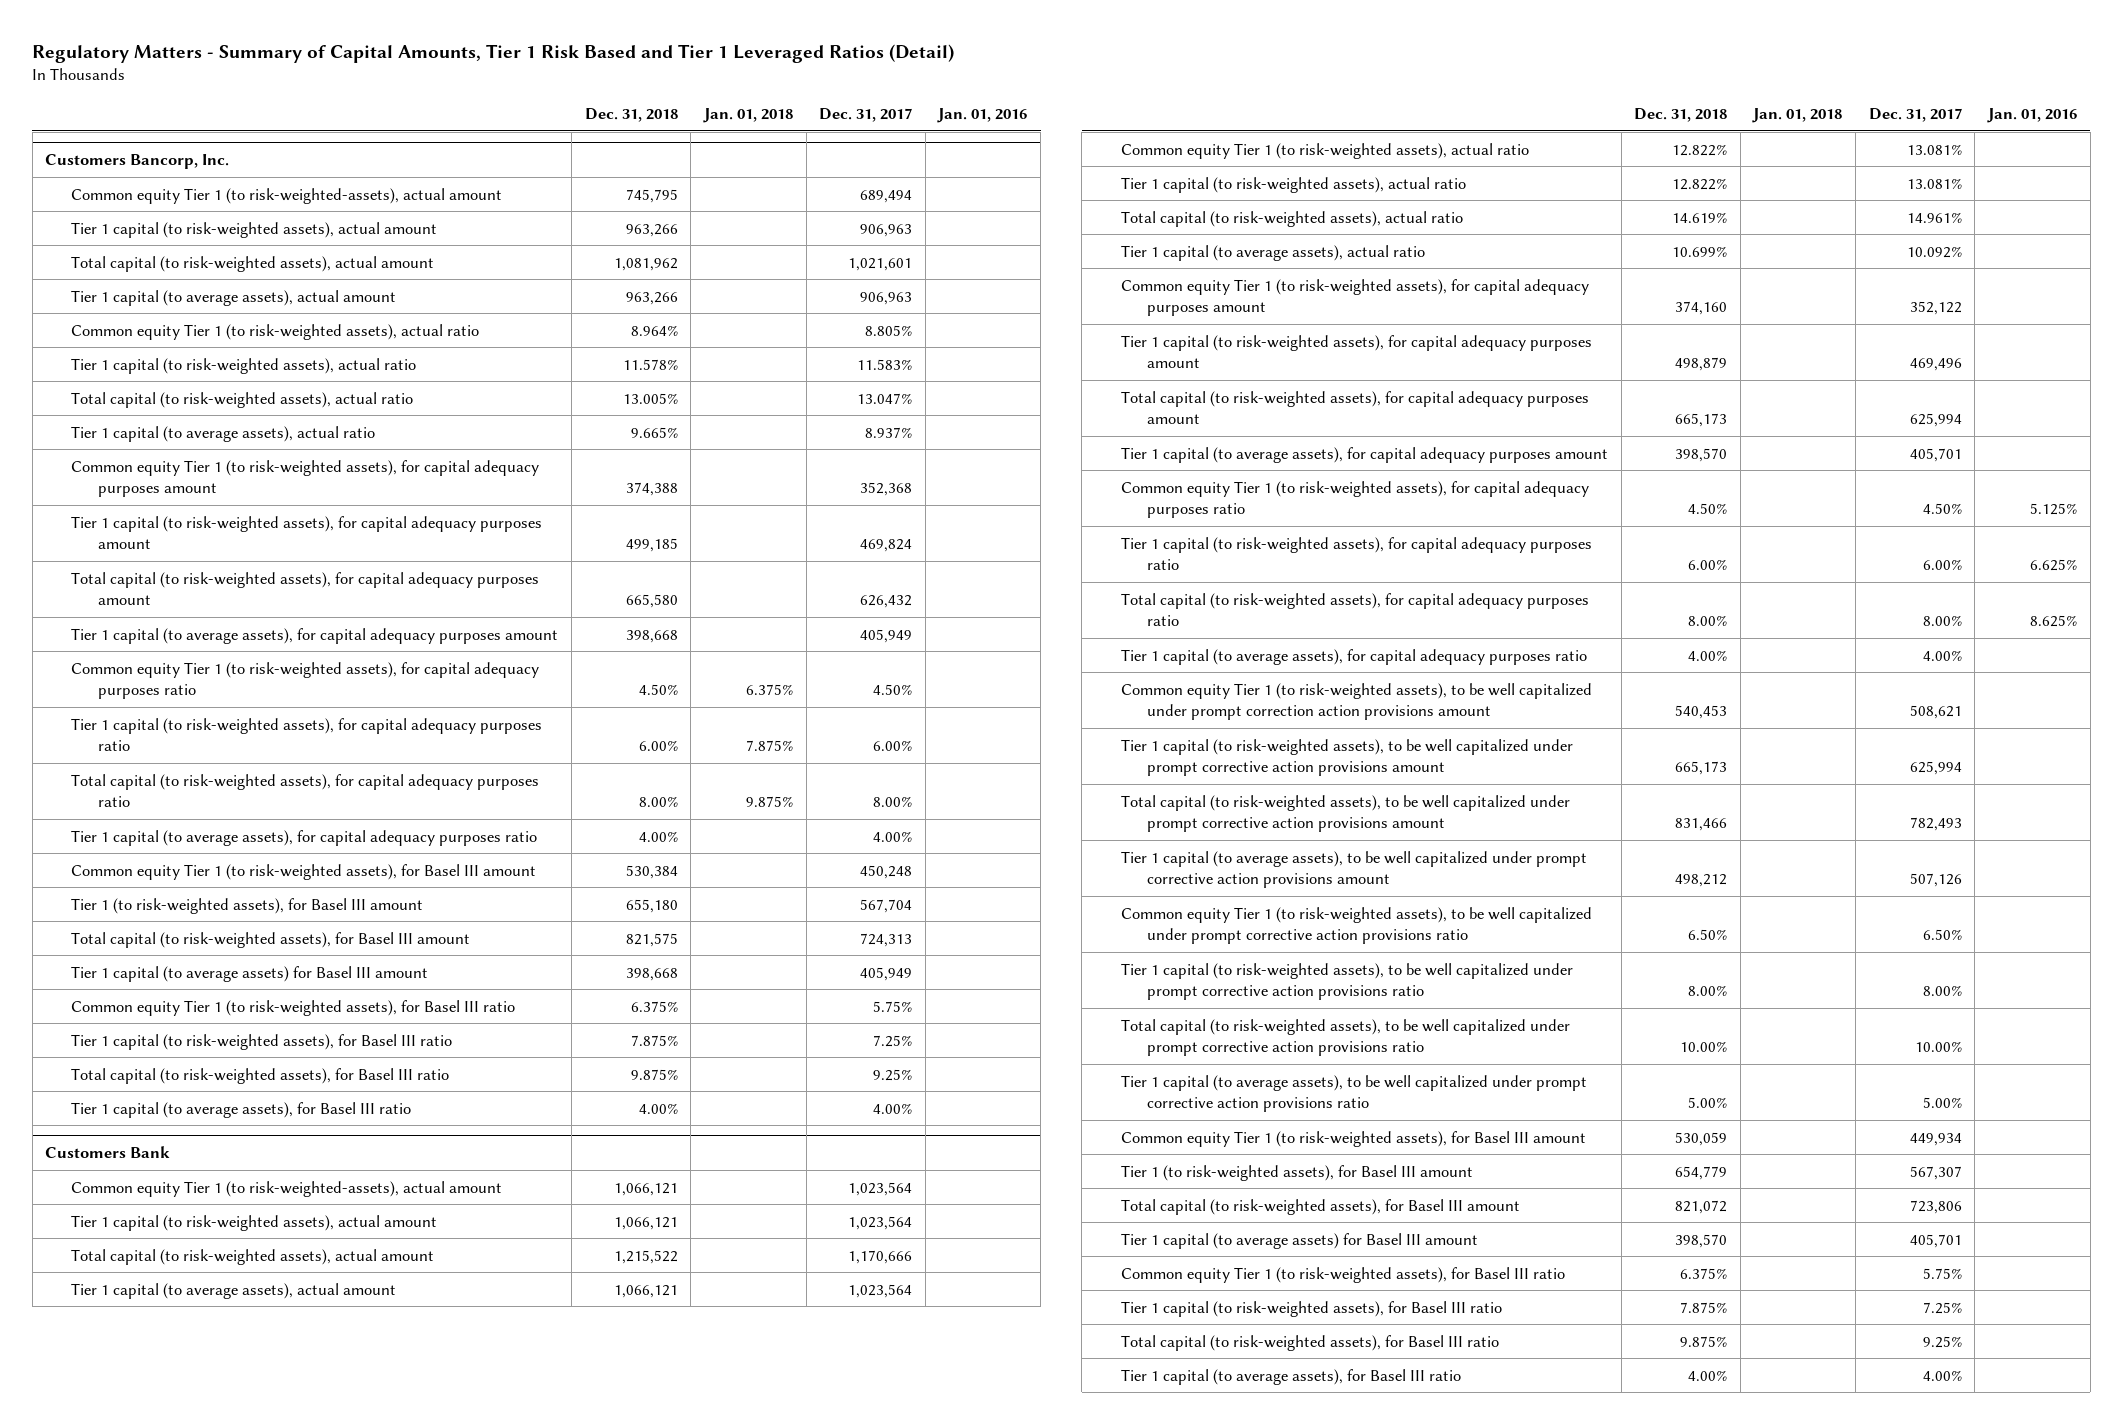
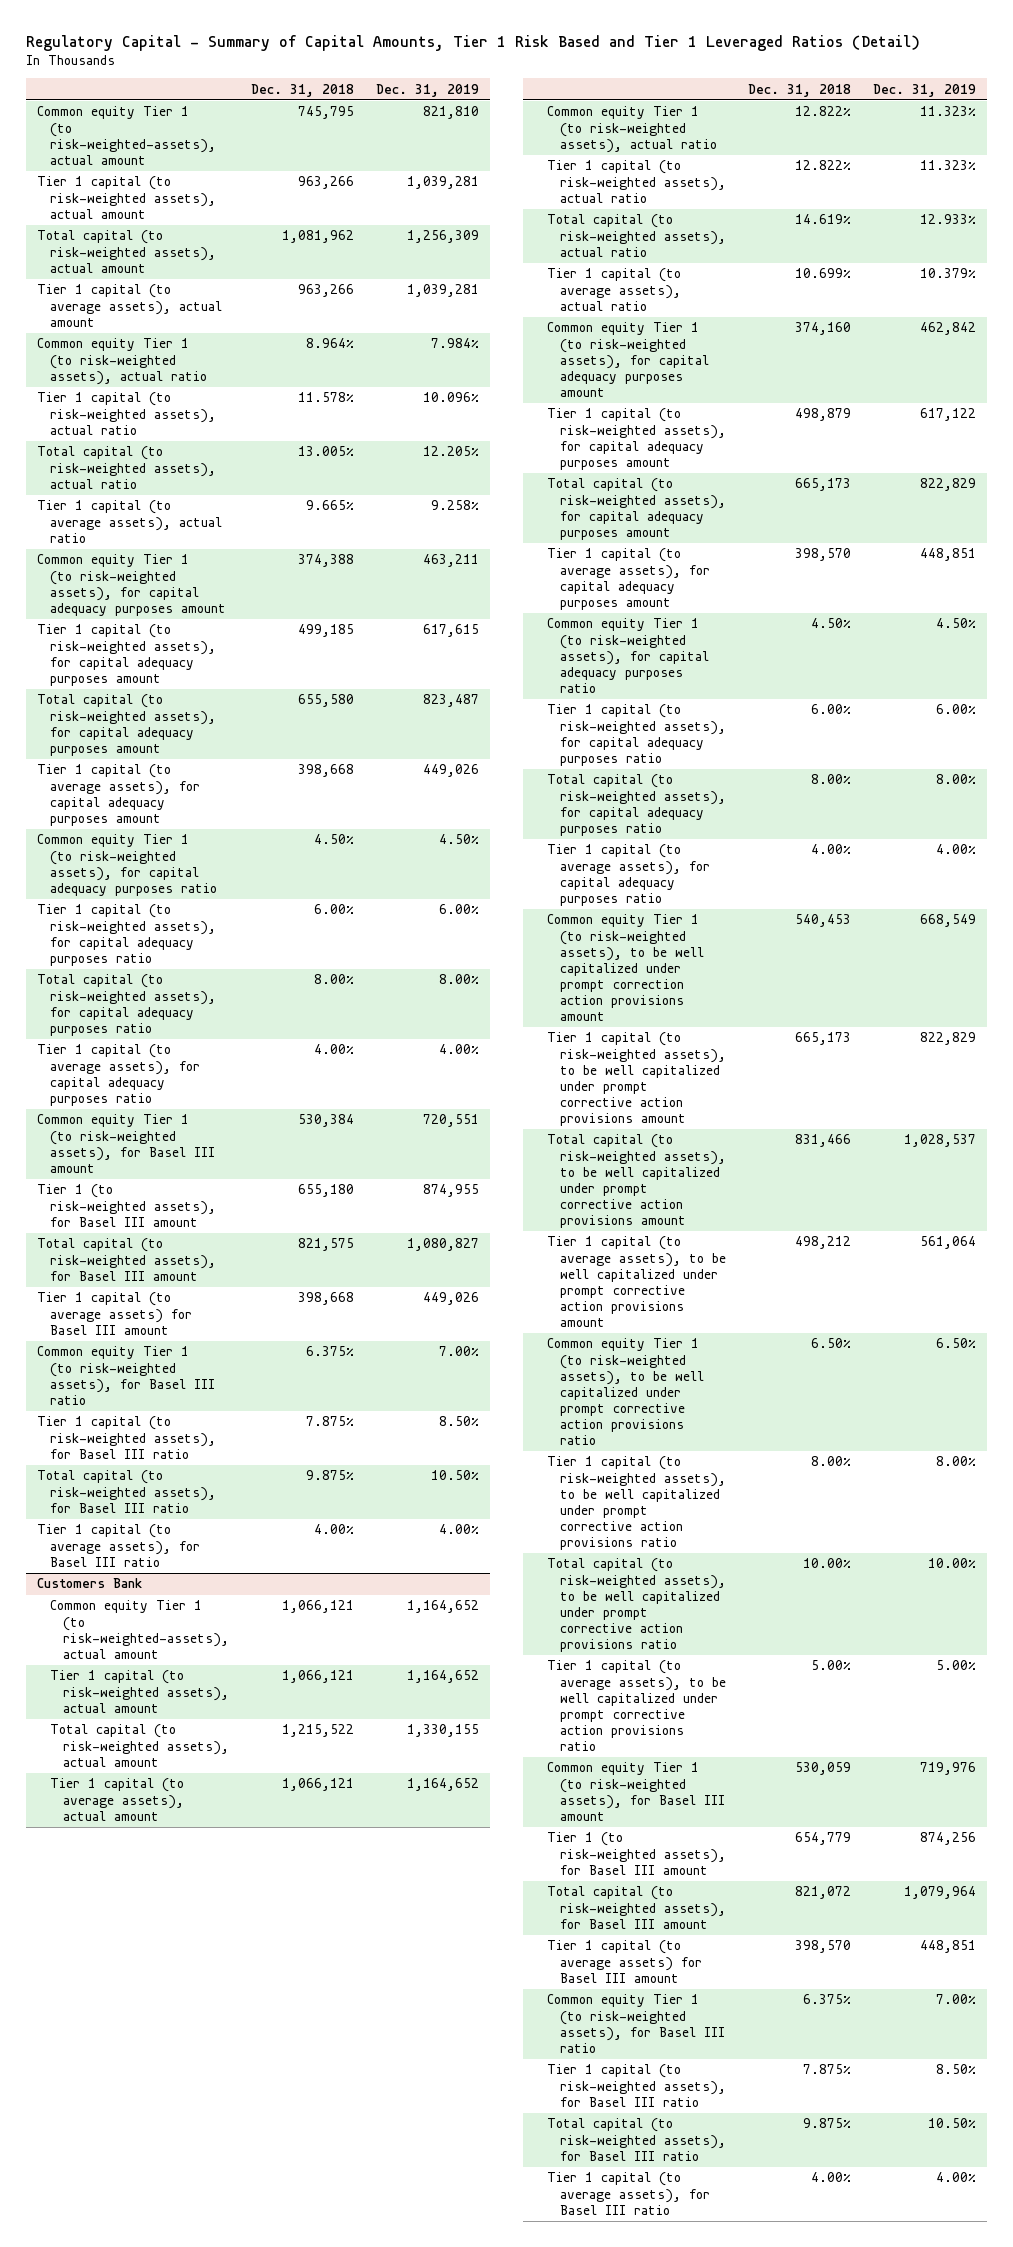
[32,43,955,63] Regulatory Matters - Summary of Capital Amounts, Tier 1 Risk Based and Tier 1 Leveraged Ratios (Detail) -> [26,34,921,51] Regulatory Capital - Summary of Capital Amounts, Tier 1 Risk Based and Tier 1 Leveraged Ratios (Detail)
[702,107,793,123] Jan. 01, 2018 -> none
[819,107,913,122] Dec. 31, 2017 -> none
[937,107,1028,123] Jan. 01, 2016 -> none
none -> [375,83,479,97] Dec. 31, 2019
[45,154,230,170] Customers Bancorp, Inc. -> none
[625,593,678,608] 665,580 -> [298,694,355,708] 655,580

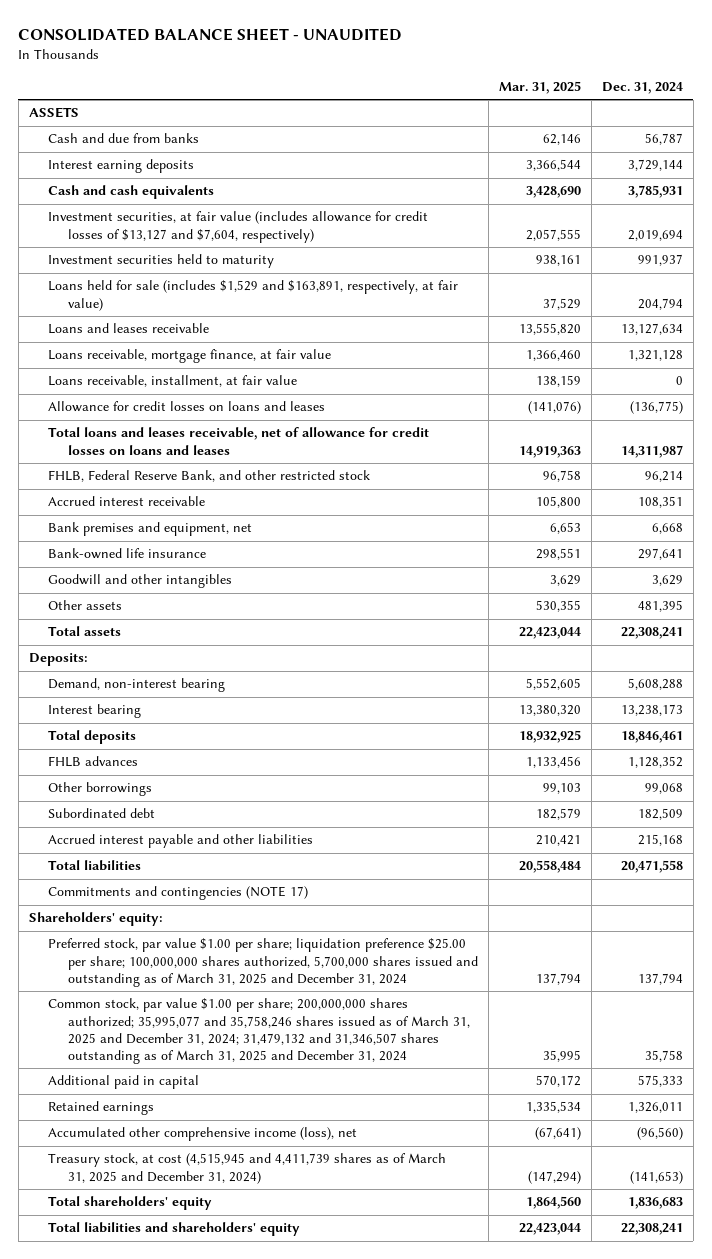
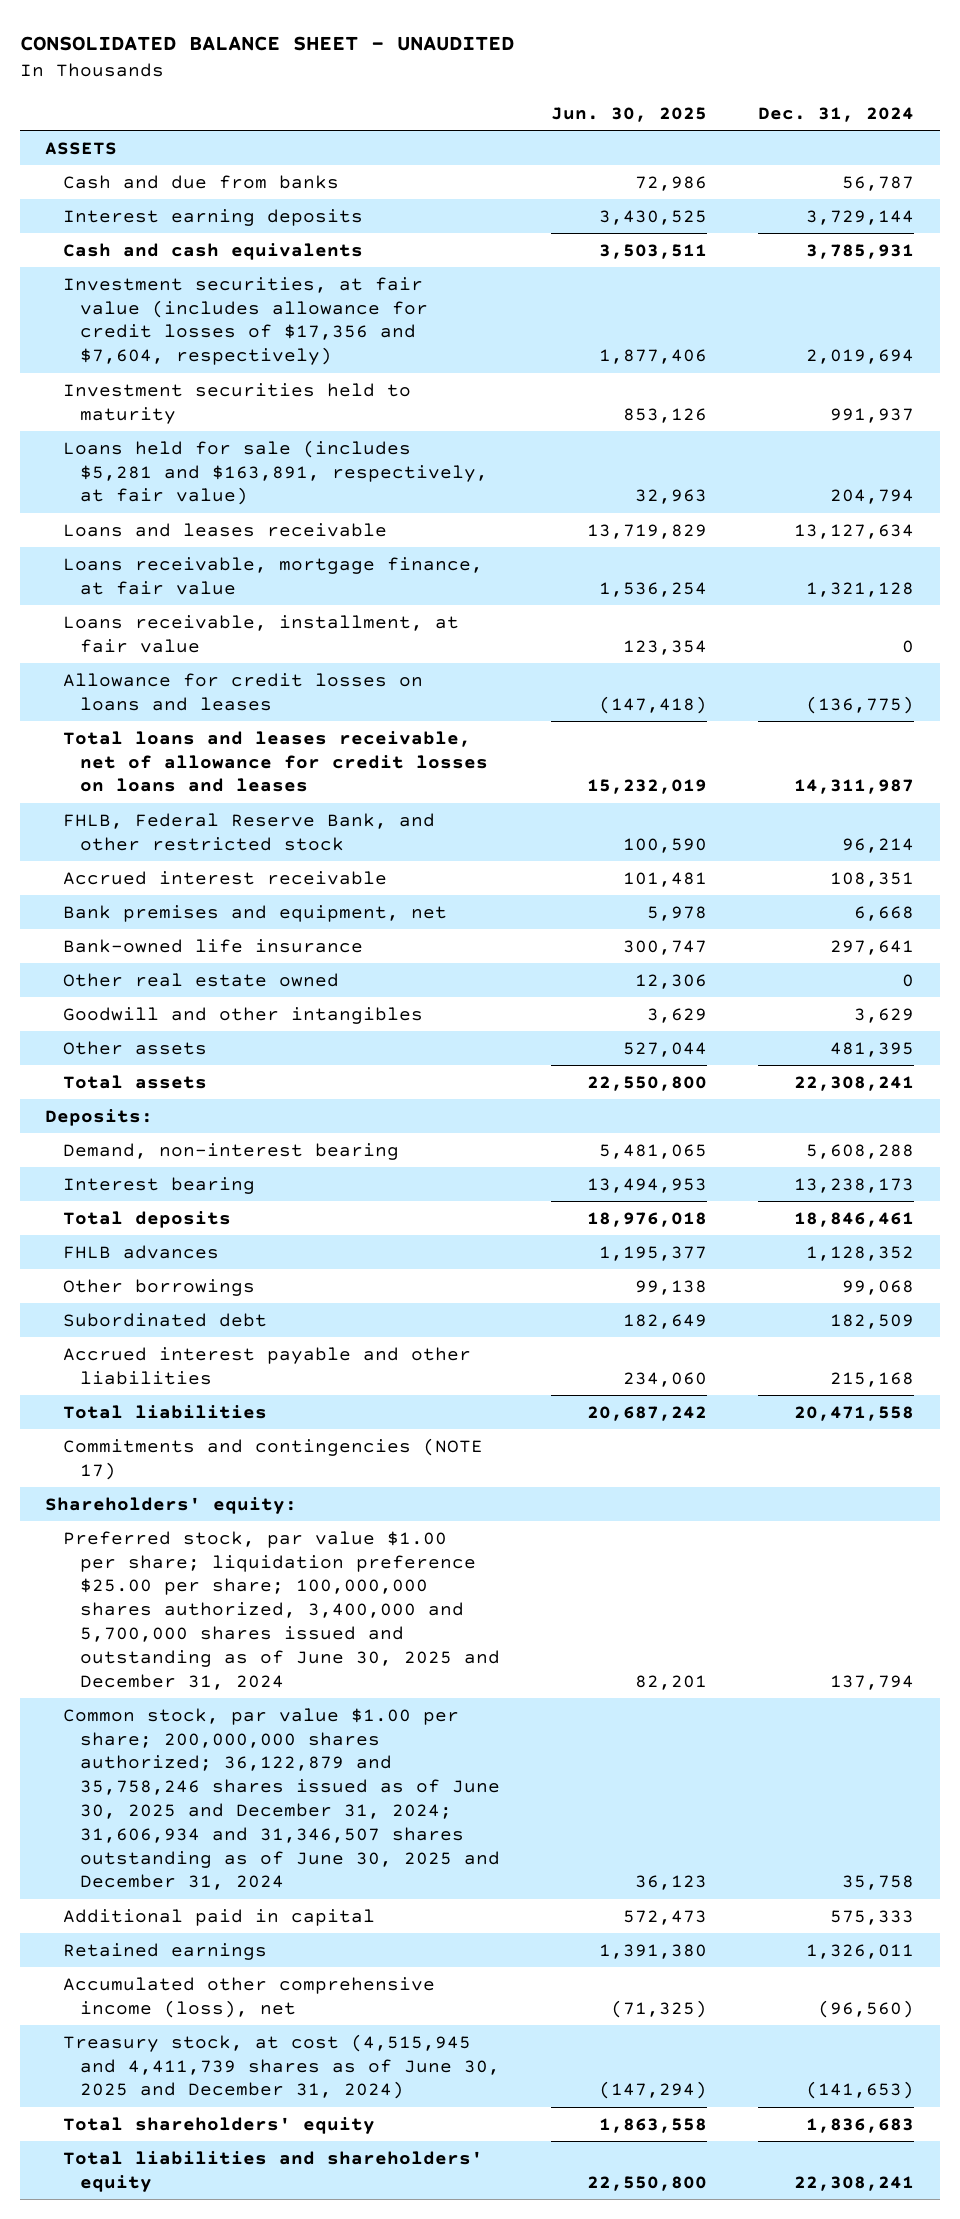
[498,81,581,95] Mar. 31, 2025 -> none
none -> [551,106,708,122] Jun. 30, 2025
[48,211,429,243] Investment securities, at fair value (includes allowance for credit losses of $13,127 and $7,604, respectively) -> [62,276,429,366] Investment securities, at fair value (includes allowance for credit losses of $17,356 and $7,604, respectively)
[48,280,459,311] Loans held for sale (includes $1,529 and $163,891, respectively, at fair value) -> [62,439,489,506] Loans held for sale (includes $5,281 and $163,891, respectively, at fair value)
none -> [62,972,339,987] Other real estate owned
[48,938,479,987] Preferred stock, par value $1.00 per share; liquidation preference $25.00 per share; 100,000,000 shares authorized, 5,700,000 shares issued and outstanding as of March 31, 2025 and December 31, 2024 -> [62,1530,501,1690] Preferred stock, par value $1.00 per share; liquidation preference $25.00 per share; 100,000,000 shares authorized, 3,400,000 and 5,700,000 shares issued and outstanding as of June 30, 2025 and December 31, 2024
[48,998,471,1065] Common stock, par value $1.00 per share; 200,000,000 shares authorized; 35,995,077 and 35,758,246 shares issued as of March 31, 2025 and December 31, 2024; 31,479,132 and 31,346,507 shares outstanding as of March 31, 2025 and December 31, 2024 -> [62,1707,501,1891] Common stock, par value $1.00 per share; 200,000,000 shares authorized; 36,122,879 and 35,758,246 shares issued as of June 30, 2025 and December 31, 2024; 31,606,934 and 31,346,507 shares outstanding as of June 30, 2025 and December 31, 2024
[48,1153,447,1184] Treasury stock, at cost (4,515,945 and 4,411,739 shares as of March 31, 2025 and December 31, 2024) -> [62,2033,501,2100] Treasury stock, at cost (4,515,945 and 4,411,739 shares as of June 30, 2025 and December 31, 2024)

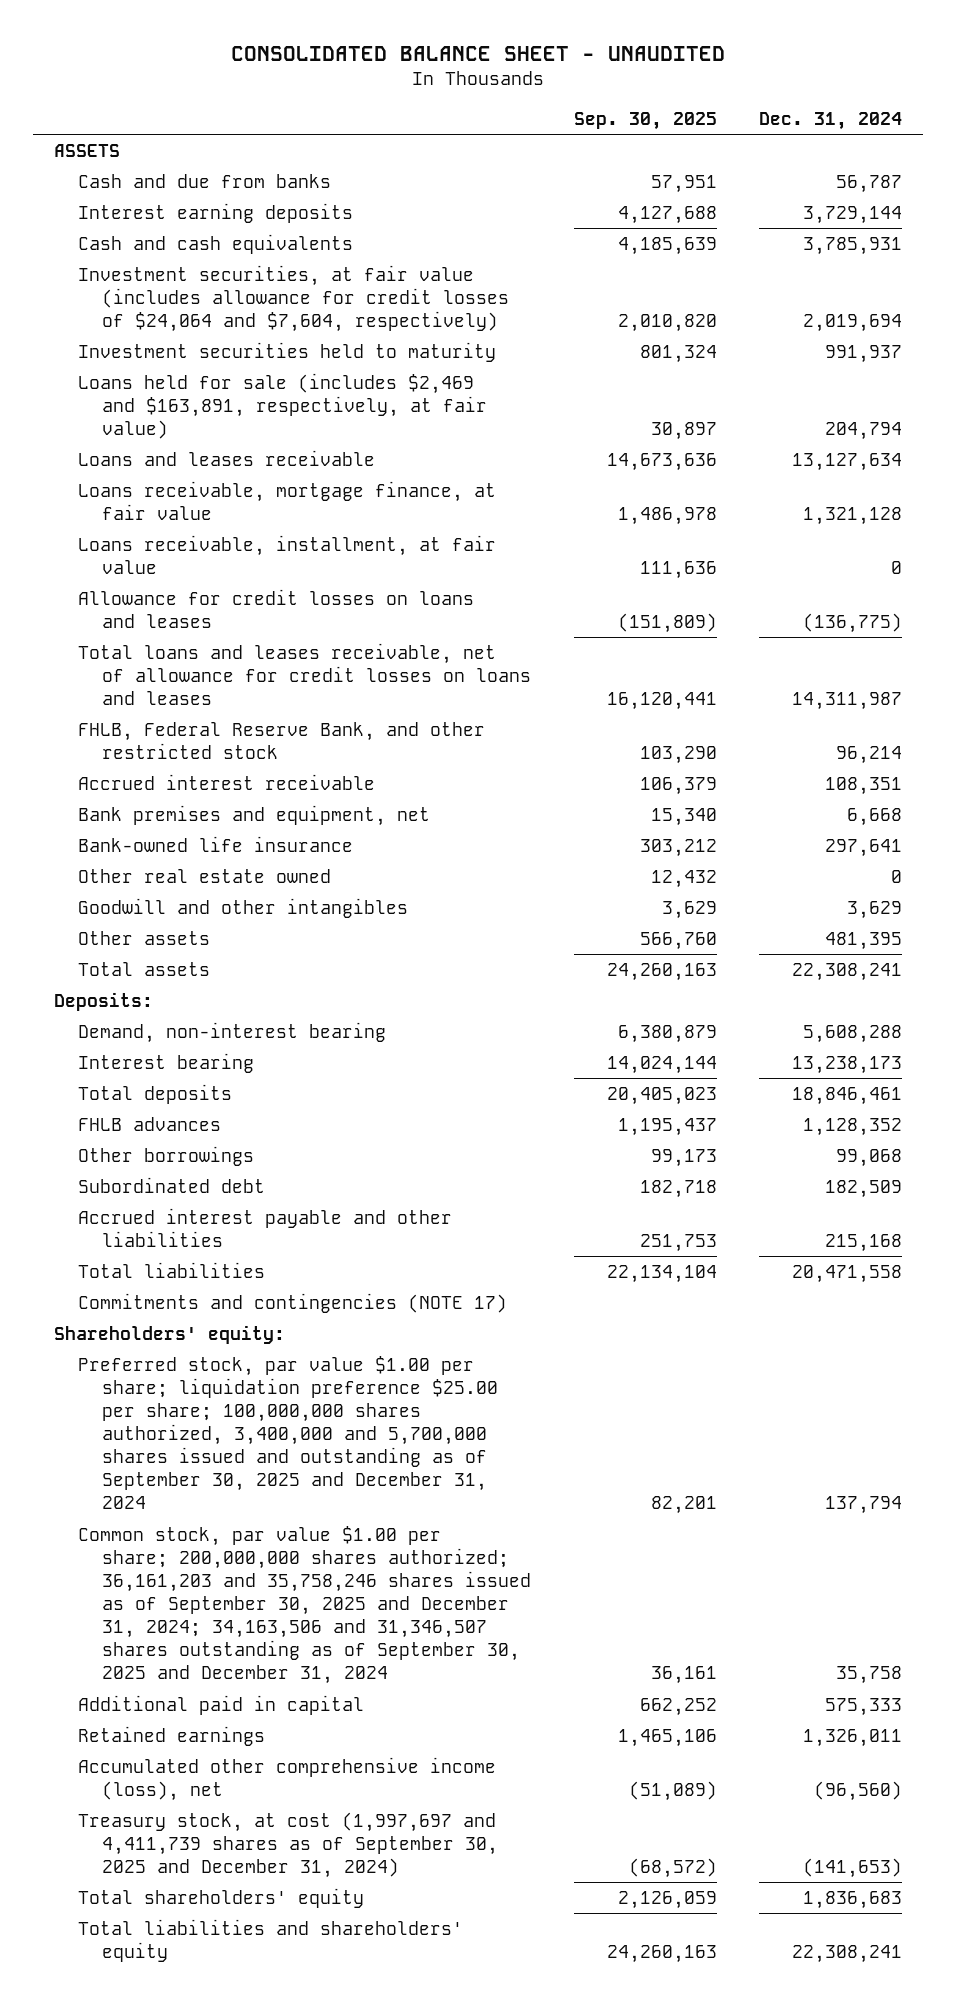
[551,106,708,122] Jun. 30, 2025 -> none
none -> [573,111,717,130] Sep. 30, 2025
[62,276,429,366] Investment securities, at fair value (includes allowance for credit losses of $17,356 and $7,604, respectively) -> [78,264,510,333] Investment securities, at fair value (includes allowance for credit losses of $24,064 and $7,604, respectively)
[62,439,489,506] Loans held for sale (includes $5,281 and $163,891, respectively, at fair value) -> [78,372,488,440] Loans held for sale (includes $2,469 and $163,891, respectively, at fair value)
[62,1530,501,1690] Preferred stock, par value $1.00 per share; liquidation preference $25.00 per share; 100,000,000 shares authorized, 3,400,000 and 5,700,000 shares issued and outstanding as of June 30, 2025 and December 31, 2024 -> [78,1355,499,1510] Preferred stock, par value $1.00 per share; liquidation preference $25.00 per share; 100,000,000 shares authorized, 3,400,000 and 5,700,000 shares issued and outstanding as of September 30, 2025 and December 31, 2024
[62,1707,501,1891] Common stock, par value $1.00 per share; 200,000,000 shares authorized; 36,122,879 and 35,758,246 shares issued as of June 30, 2025 and December 31, 2024; 31,606,934 and 31,346,507 shares outstanding as of June 30, 2025 and December 31, 2024 -> [78,1525,532,1685] Common stock, par value $1.00 per share; 200,000,000 shares authorized; 36,161,203 and 35,758,246 shares issued as of September 30, 2025 and December 31, 2024; 34,163,506 and 31,346,507 shares outstanding as of September 30, 2025 and December 31, 2024
[62,2033,501,2100] Treasury stock, at cost (4,515,945 and 4,411,739 shares as of June 30, 2025 and December 31, 2024) -> [78,1811,499,1879] Treasury stock, at cost (1,997,697 and 4,411,739 shares as of September 30, 2025 and December 31, 2024)

